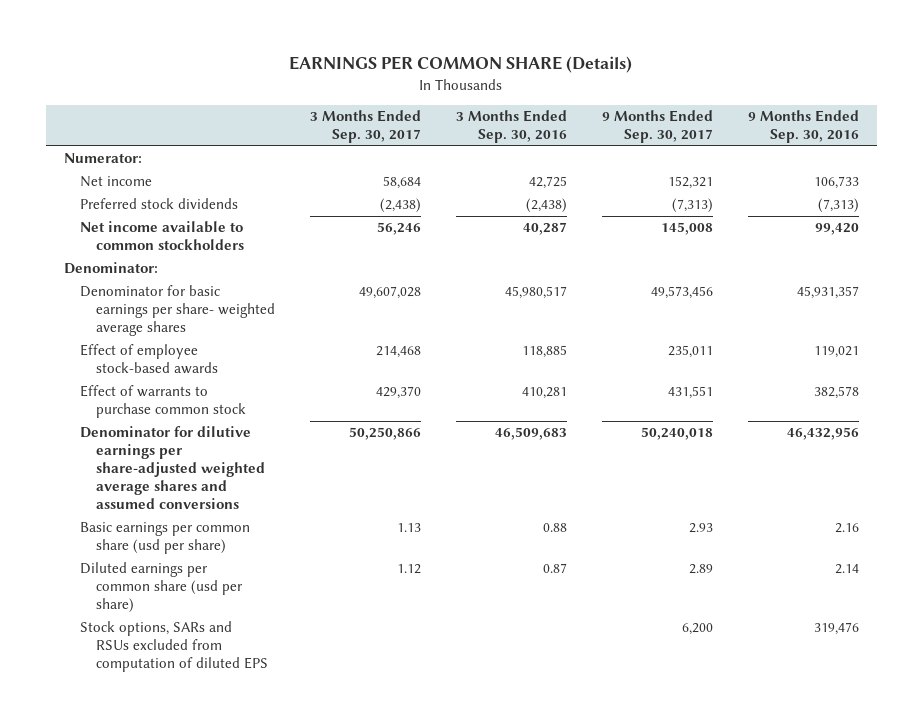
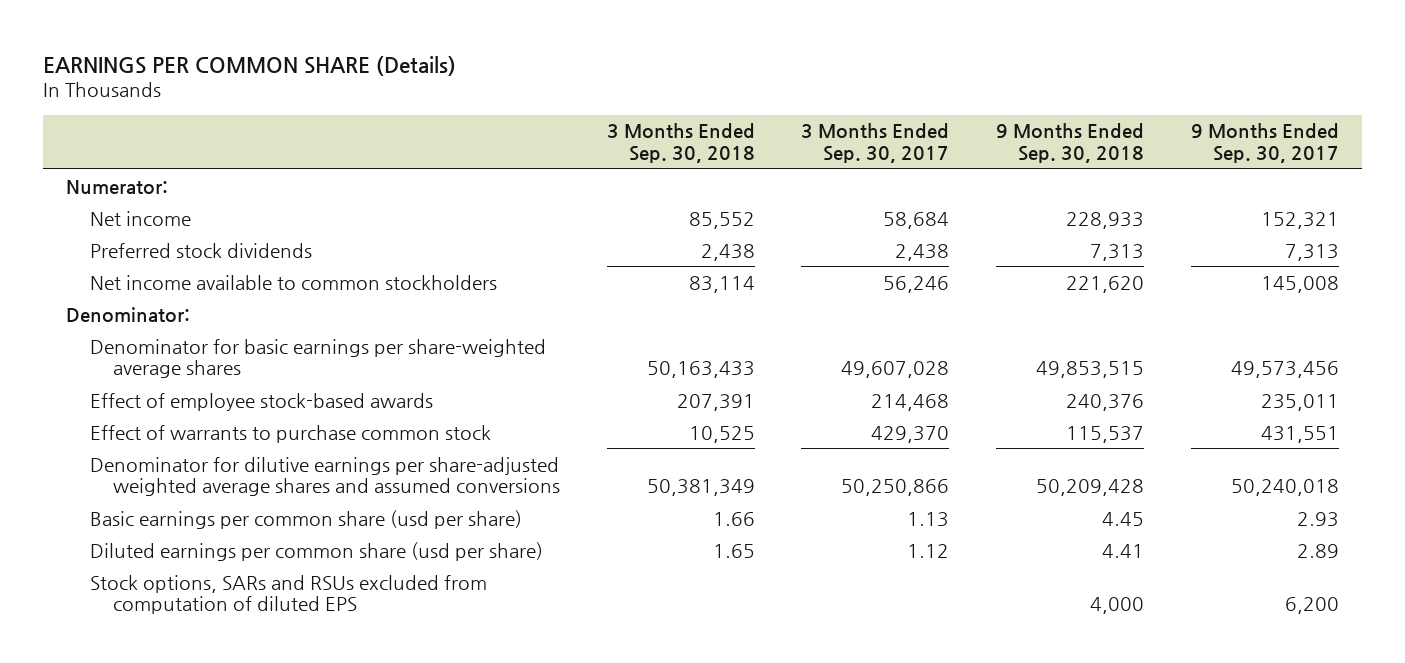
[455,110,567,144] 3 Months Ended Sep. 30, 2016 -> none
[748,110,860,144] 9 Months Ended Sep. 30, 2016 -> none
none -> [606,123,755,164] 3 Months Ended Sep. 30, 2018
none -> [996,123,1145,164] 9 Months Ended Sep. 30, 2018
[379,198,421,214] (2,438) -> [895,243,950,261] 2,438
[671,198,713,214] (7,313) -> [1284,243,1339,261] 7,313
[79,285,275,337] Denominator for basic earnings per share- weighted average shares -> [89,338,546,379] Denominator for basic earnings per share-weighted average shares

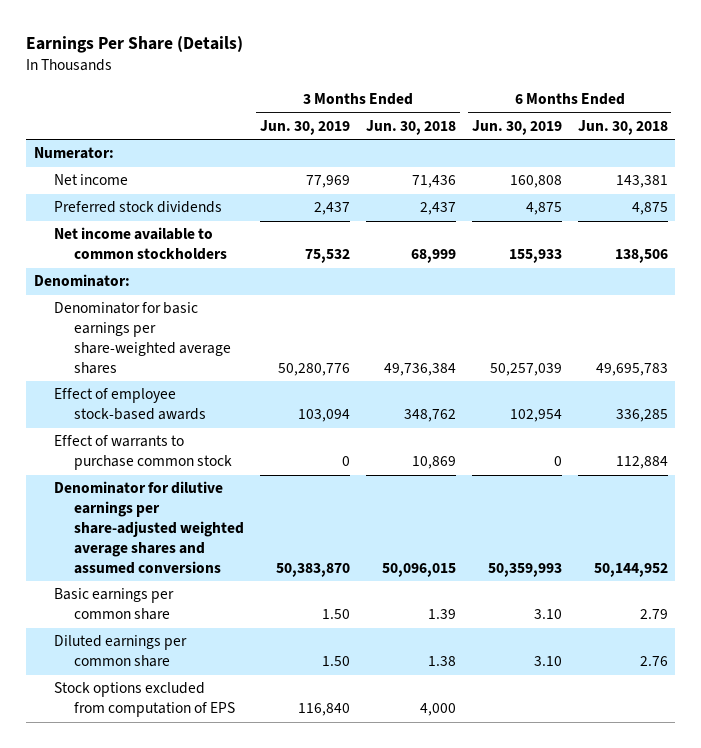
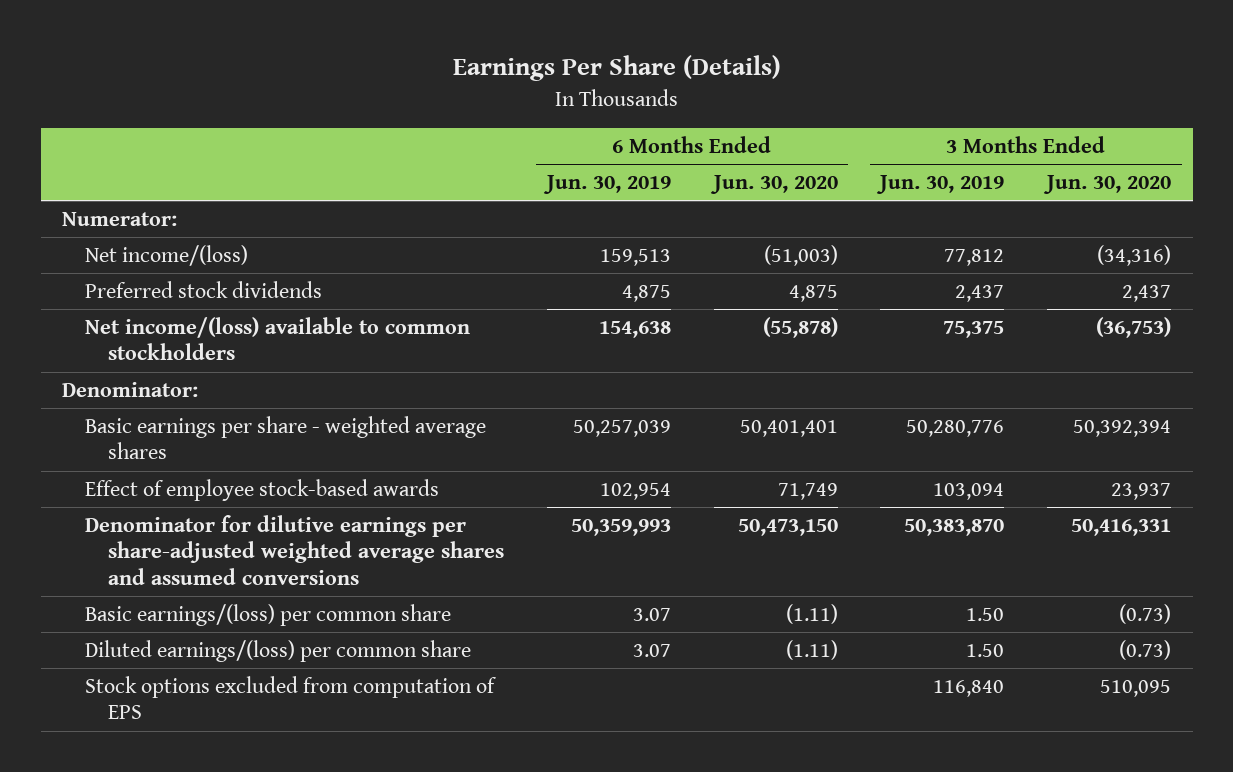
[365,119,456,135] Jun. 30, 2018 -> none
[577,119,668,135] Jun. 30, 2018 -> none
none -> [709,175,838,195] Jun. 30, 2020
none -> [1043,175,1172,195] Jun. 30, 2020
[53,174,128,186] Net income -> [85,245,249,267] Net income/(loss)
[305,175,350,189] 77,969 -> [944,249,1005,267] 77,812
[509,175,562,189] 160,808 -> [599,249,671,267] 159,513
[53,227,227,261] Net income available to common stockholders -> [85,317,471,361] Net income/(loss) available to common stockholders
[304,249,350,264] 75,532 -> [943,321,1005,339] 75,375
[508,249,562,264] 155,933 -> [598,321,671,339] 154,638
[53,302,231,374] Denominator for basic earnings per share-weighted average shares -> [85,416,487,460] Basic earnings per share - weighted average shares
[53,435,232,471] Effect of warrants to purchase common stock -> none
[53,588,174,621] Basic earnings per common share -> [85,604,452,627] Basic earnings/(loss) per common share
[533,609,562,620] 3.10 -> [632,608,671,622] 3.07
[53,635,187,668] Diluted earnings per common share -> [85,640,472,663] Diluted earnings/(loss) per common share
[533,656,562,667] 3.10 -> [632,644,671,658] 3.07

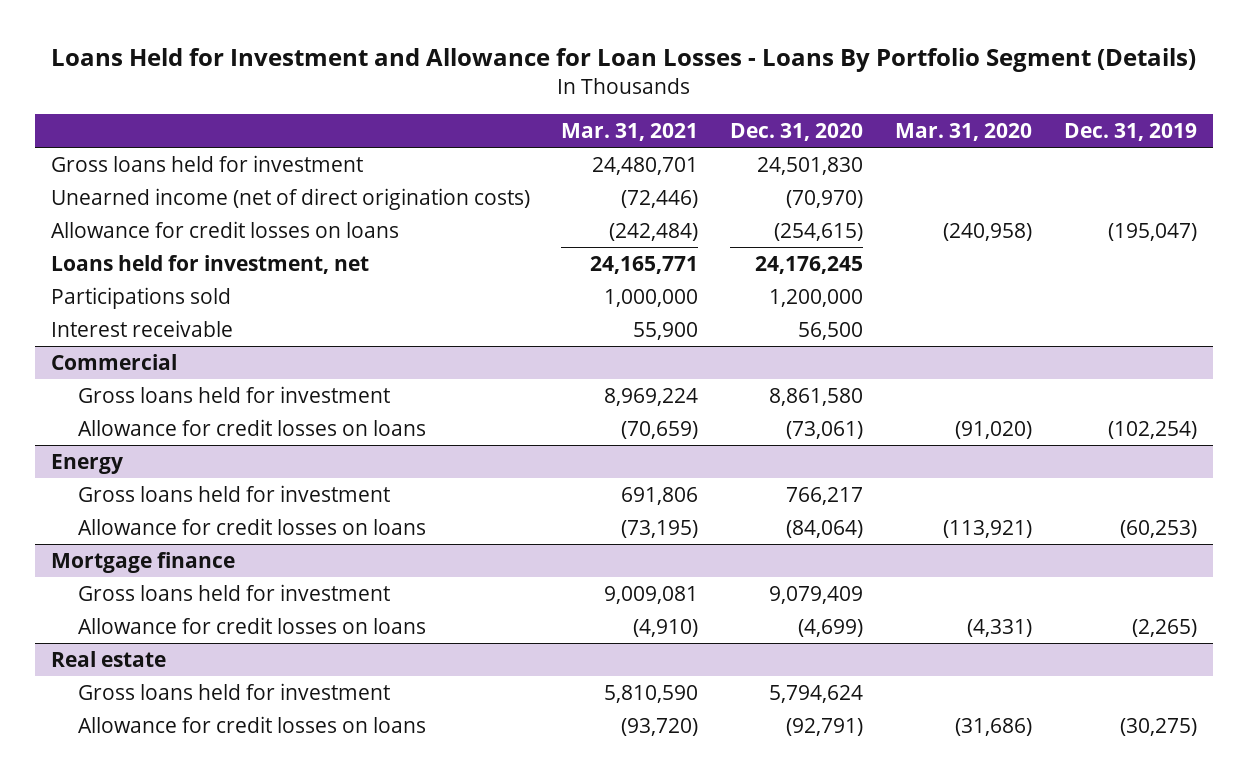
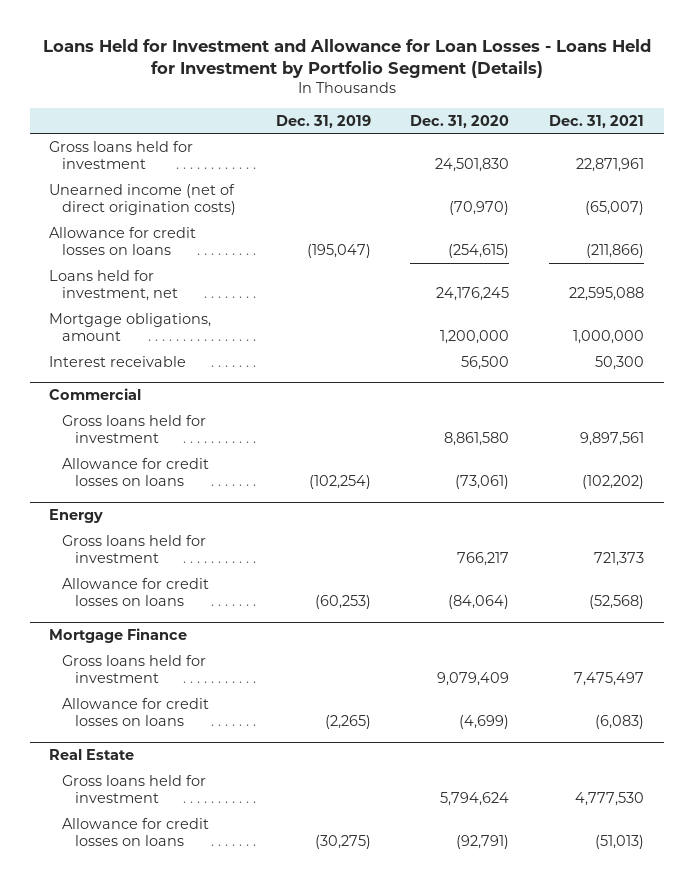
[50,48,1196,73] Loans Held for Investment and Allowance for Loan Losses - Loans By Portfolio Segment (Details) -> [42,38,651,79] Loans Held for Investment and Allowance for Loan Losses - Loans Held for Investment by Portfolio Segment (Details)
[561,122,699,141] Mar. 31, 2021 -> none
[895,122,1033,141] Mar. 31, 2020 -> none
none -> [549,114,645,128] Dec. 31, 2021
[50,286,231,309] Participations sold -> [49,312,212,342] Mortgage obligations, amount
[50,551,235,573] Mortgage finance -> [49,628,188,644] Mortgage Finance
[50,650,166,667] Real estate -> [49,749,135,761] Real Estate

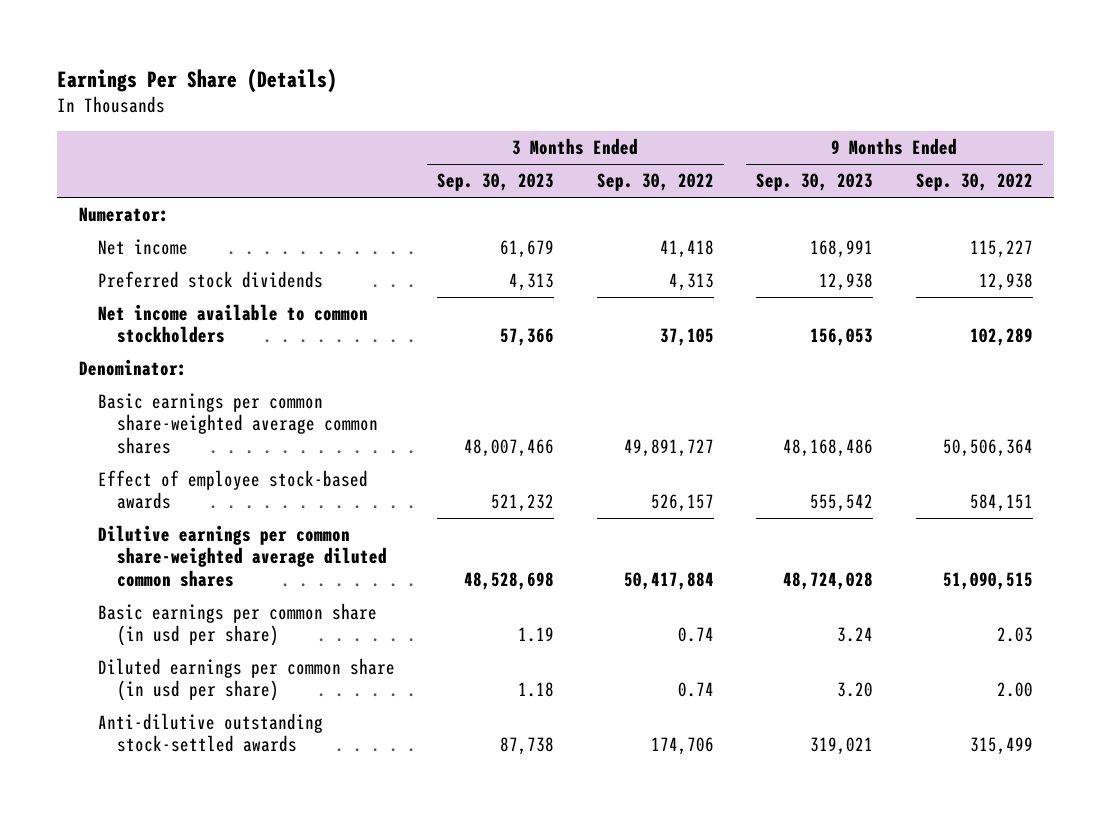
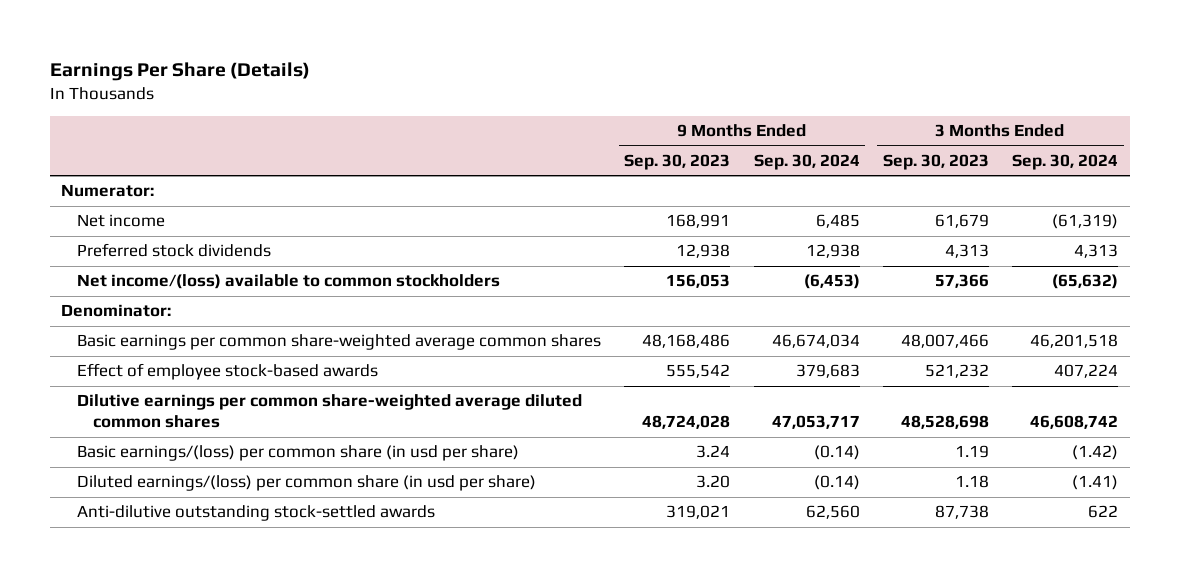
[596,173,714,192] Sep. 30, 2022 -> none
[915,173,1033,192] Sep. 30, 2022 -> none
none -> [753,153,860,170] Sep. 30, 2024
none -> [1012,153,1119,170] Sep. 30, 2024
[97,304,368,344] Net income available to common stockholders -> [77,274,501,290] Net income/(loss) available to common stockholders
[97,603,377,647] Basic earnings per common share (in usd per share) -> [77,445,520,462] Basic earnings/(loss) per common share (in usd per share)
[97,658,395,702] Diluted earnings per common share (in usd per share) -> [77,475,537,492] Diluted earnings/(loss) per common share (in usd per share)

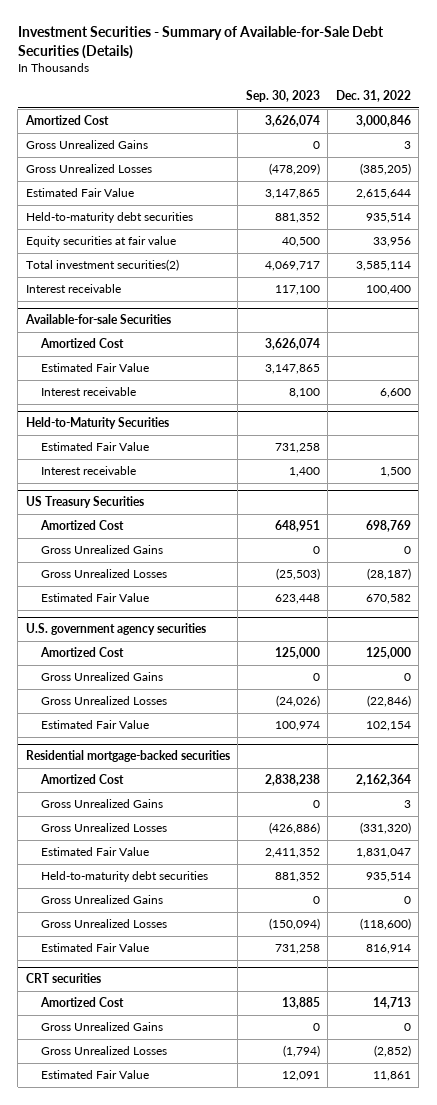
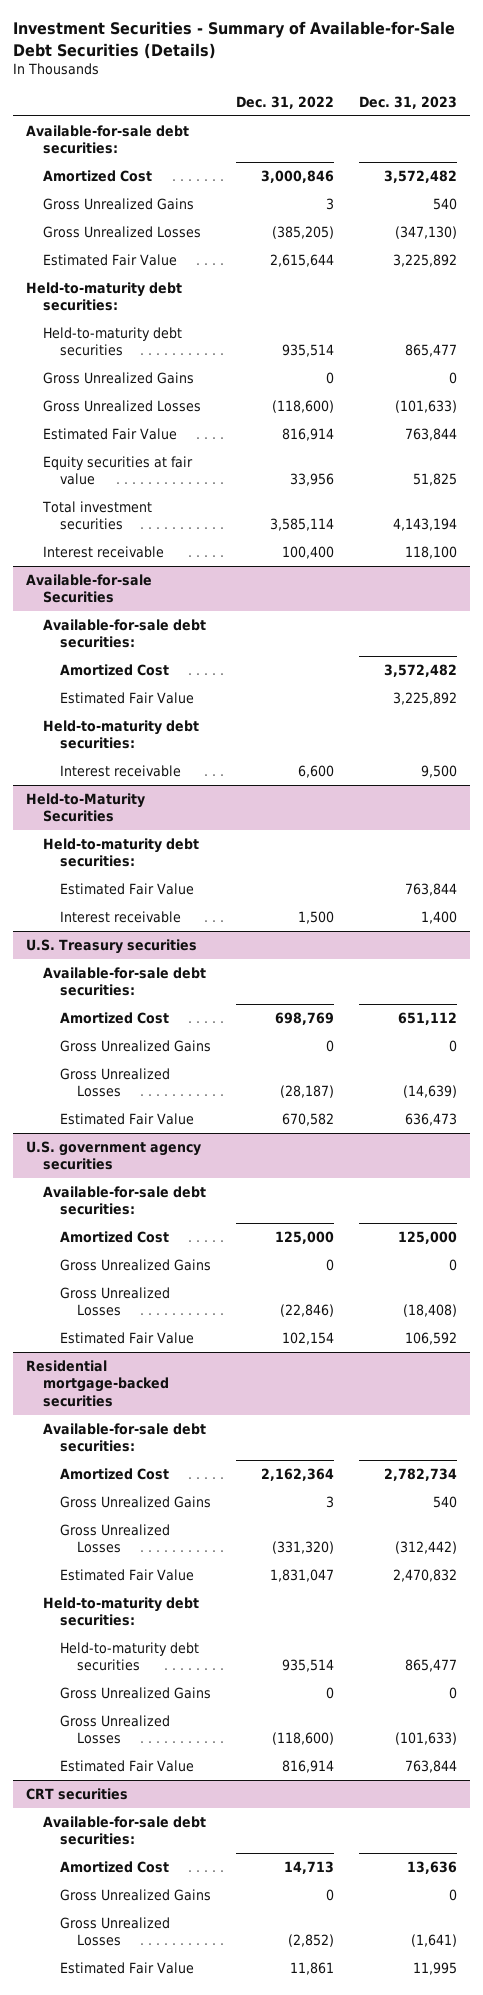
[245,90,320,103] Sep. 30, 2023 -> none
none -> [359,95,458,109] Dec. 31, 2023
none -> [25,124,189,155] Available-for-sale debt securities:
none -> [25,281,182,312] Held-to-maturity debt securities:
none -> [42,371,194,384] Gross Unrealized Gains
none -> [42,399,201,412] Gross Unrealized Losses
none -> [42,427,177,440] Estimated Fair Value
[25,259,179,272] Total investment securities(2) -> [41,500,152,531] Total investment securities
none -> [42,618,206,649] Available-for-sale debt securities:
none -> [42,719,199,750] Held-to-maturity debt securities:
none -> [42,837,199,868] Held-to-maturity debt securities:
[25,496,144,509] US Treasury Securities -> [25,938,197,954] U.S. Treasury securities
none -> [42,966,206,997] Available-for-sale debt securities:
none -> [42,1185,206,1216] Available-for-sale debt securities:
none -> [42,1422,206,1453] Available-for-sale debt securities:
none -> [42,1596,199,1627] Held-to-maturity debt securities:
none -> [42,1815,206,1846] Available-for-sale debt securities:

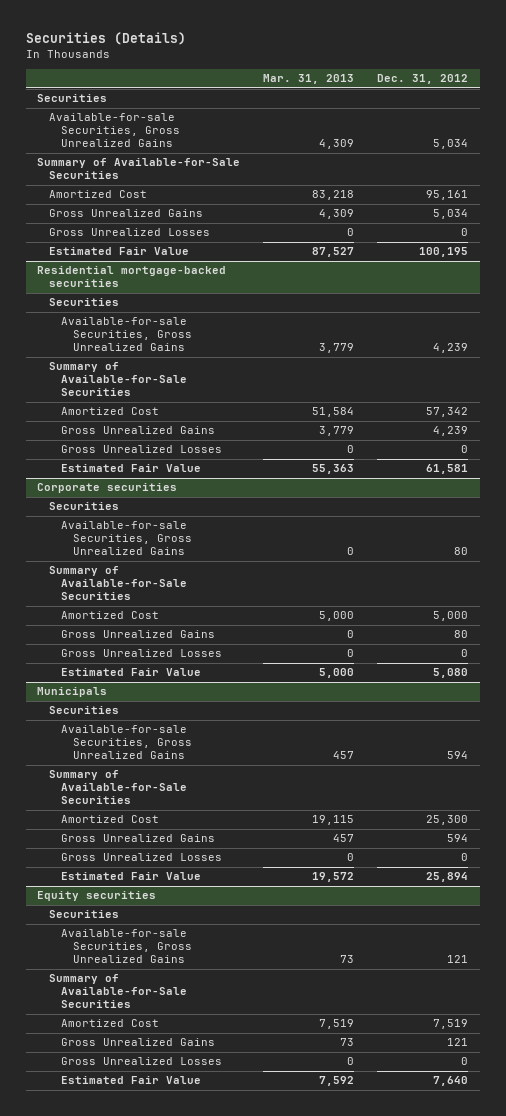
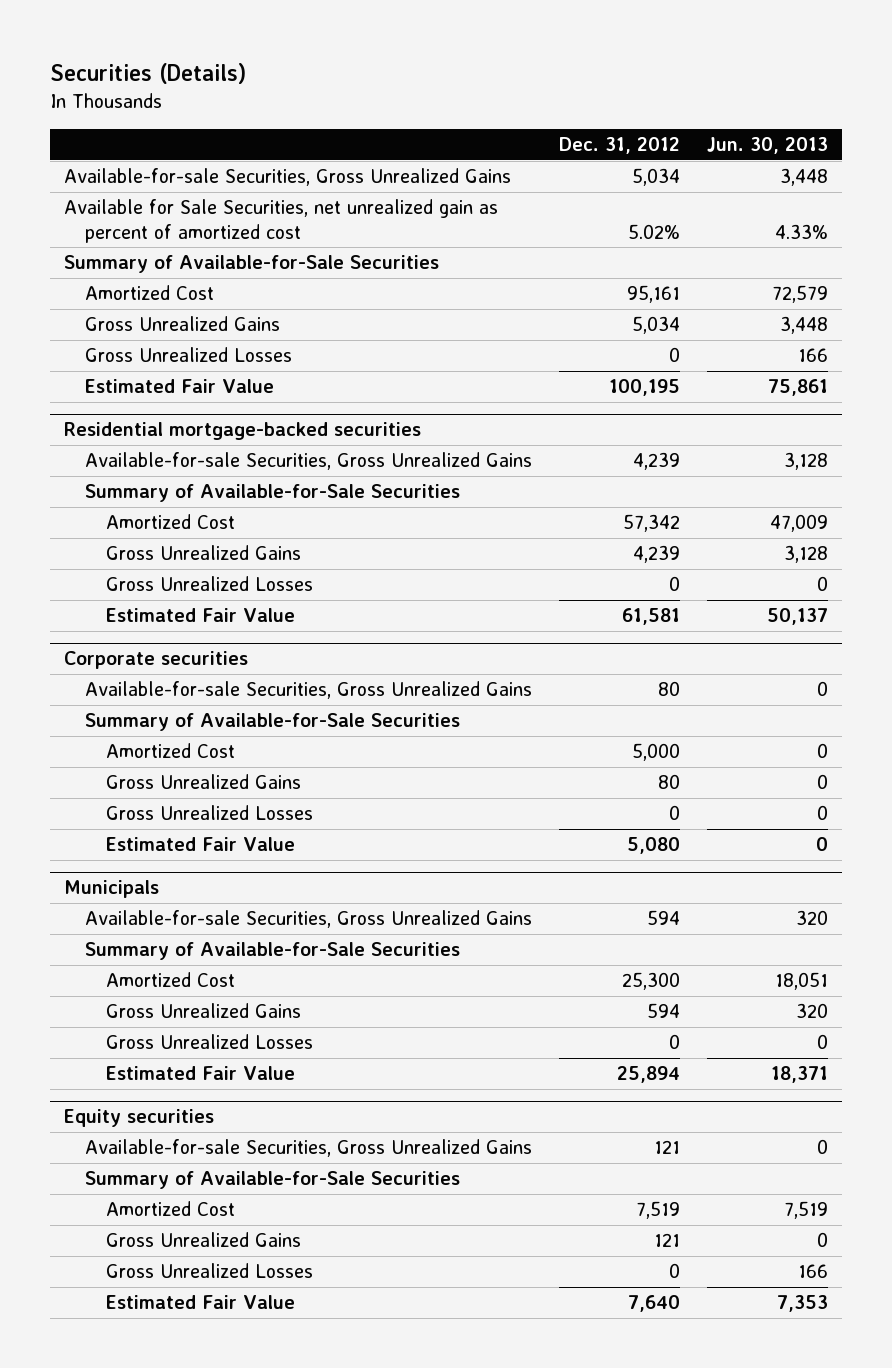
[263,74,355,85] Mar. 31, 2013 -> none
none -> [707,136,829,154] Jun. 30, 2013
[37,94,108,103] Securities -> none
none -> [63,199,498,243] Available for Sale Securities, net unrealized gain as percent of amortized cost
[49,298,120,307] Securities -> none
[49,502,120,511] Securities -> none
[49,706,120,715] Securities -> none
[49,910,120,919] Securities -> none

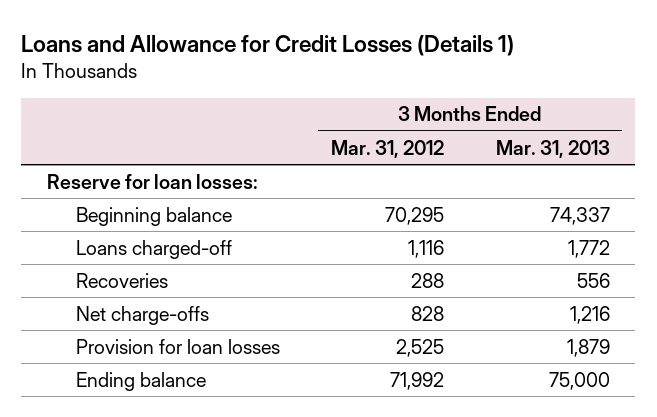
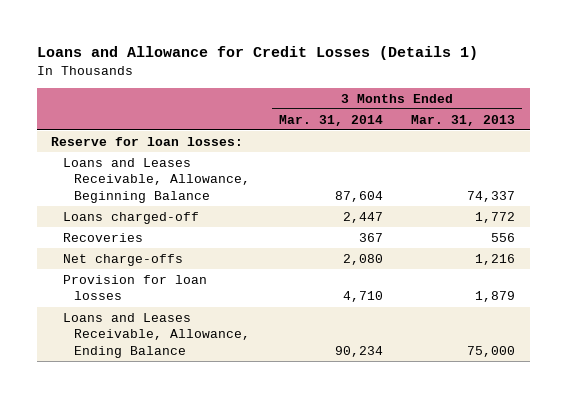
[331,139,445,158] Mar. 31, 2012 -> none
none -> [278,114,383,126] Mar. 31, 2014
[75,206,232,226] Beginning balance -> [62,157,251,204] Loans and Leases Receivable, Allowance, Beginning Balance
[75,371,206,391] Ending balance -> [62,312,251,359] Loans and Leases Receivable, Allowance, Ending Balance

